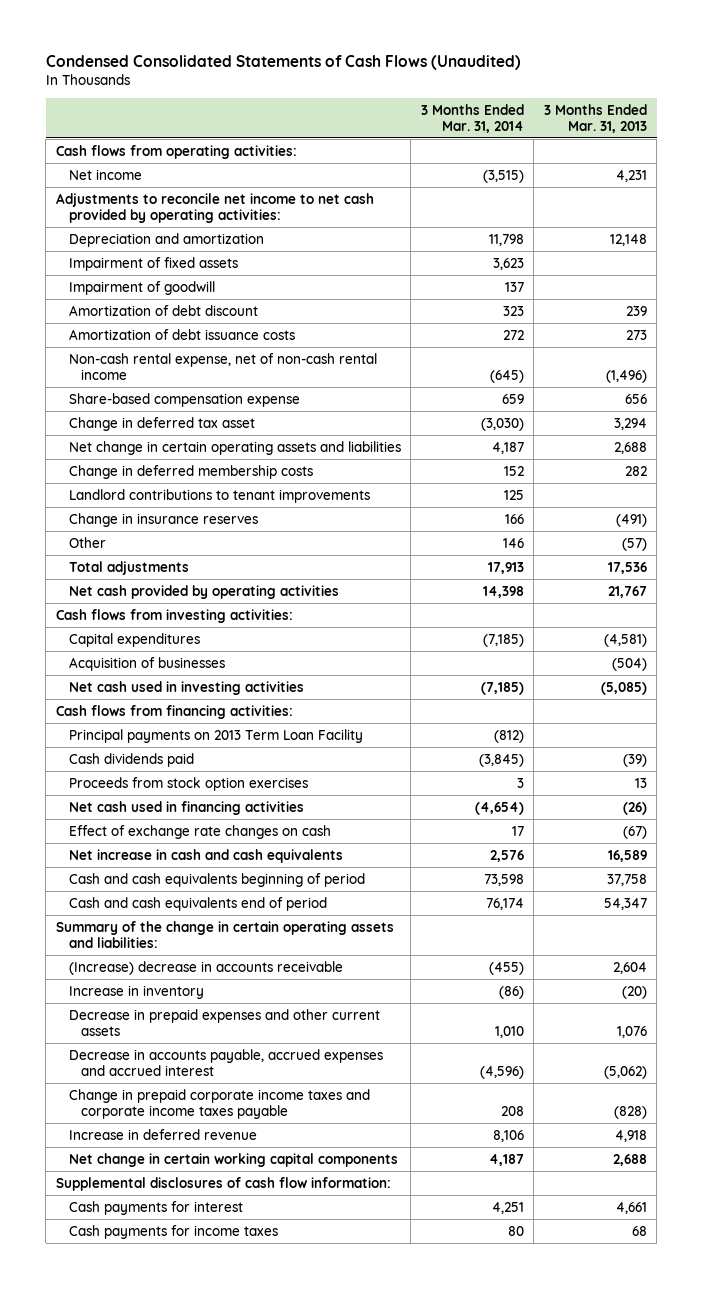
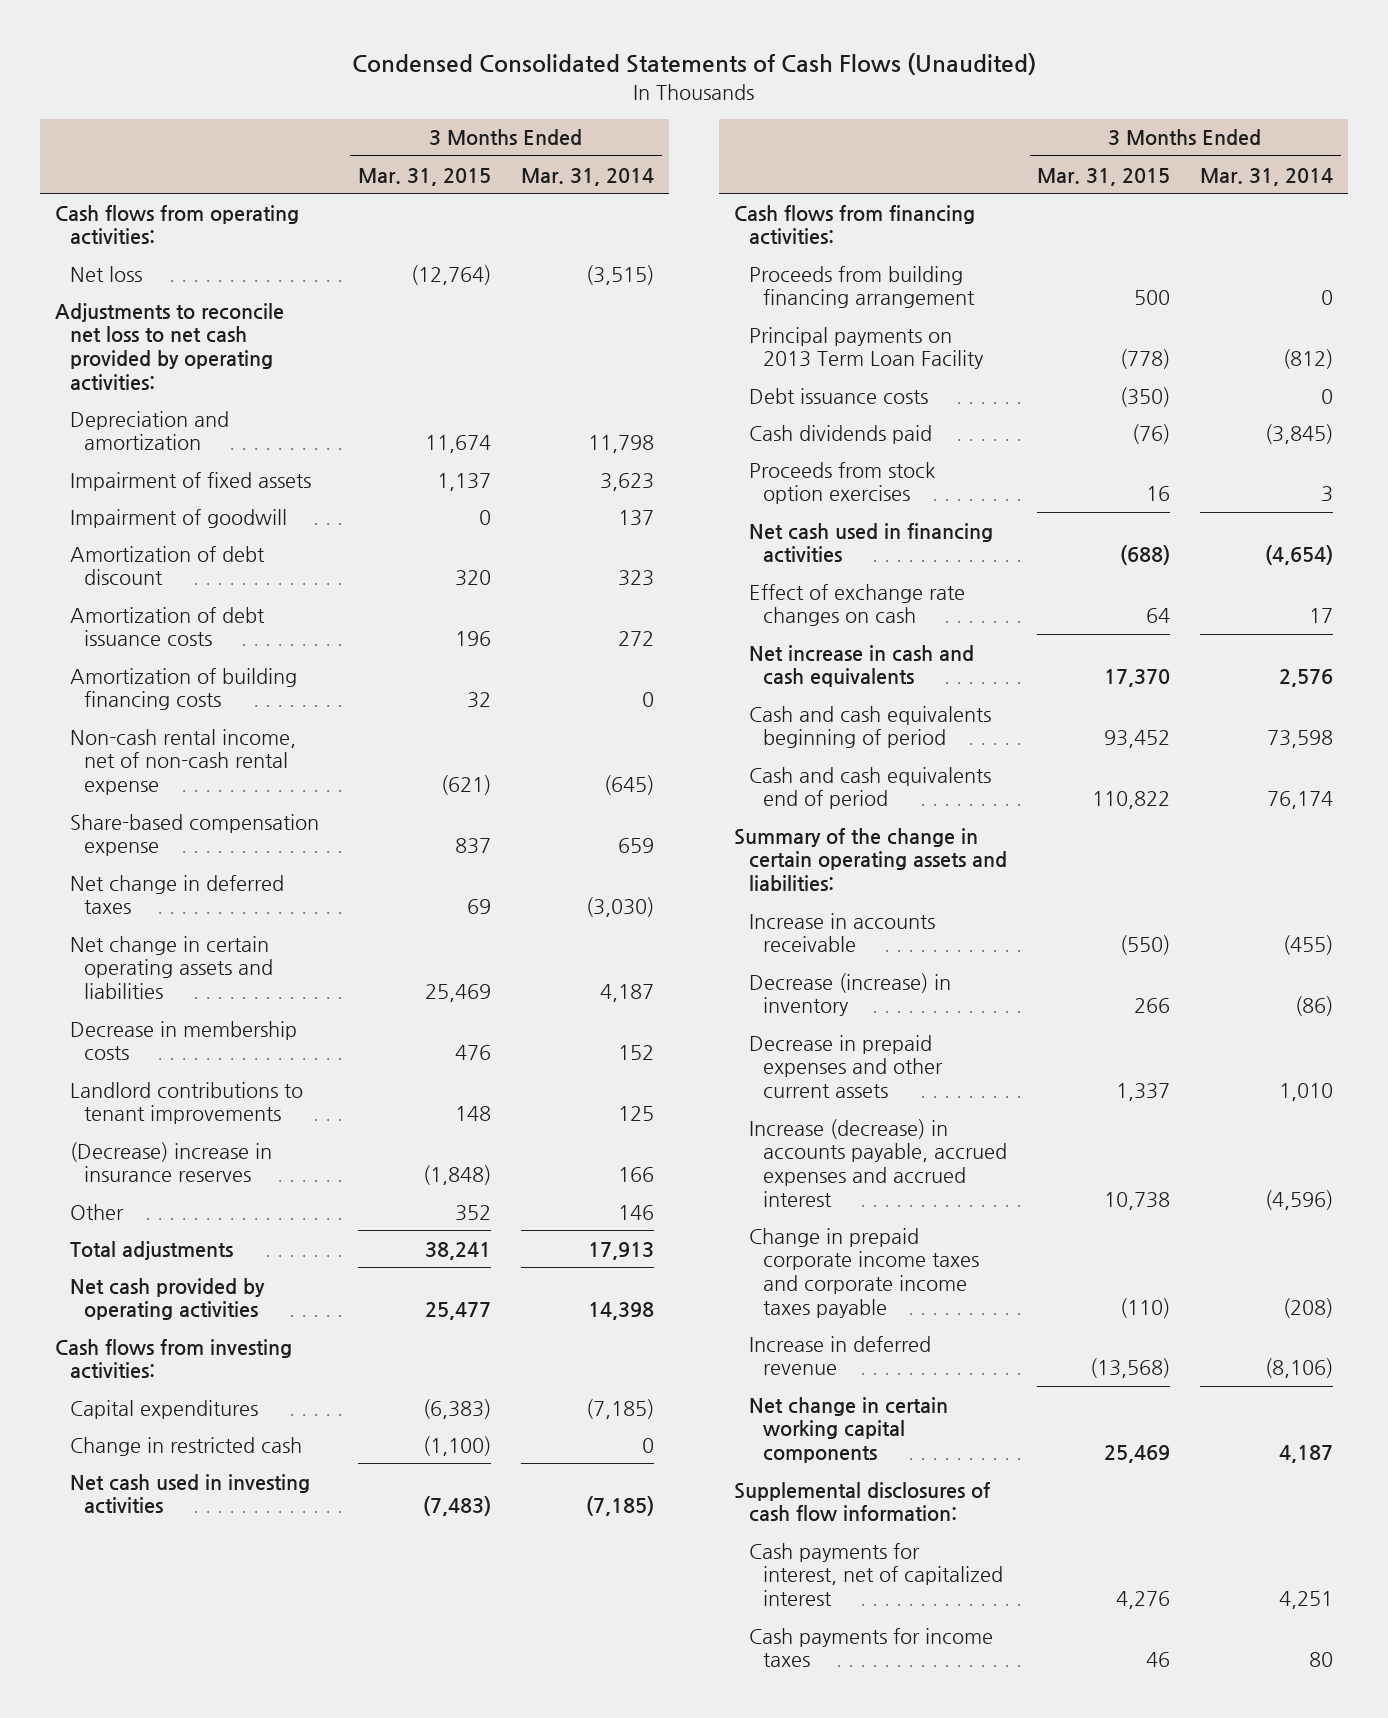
[543,103,647,133] 3 Months Ended Mar. 31, 2013 -> none
none -> [357,167,491,186] Mar. 31, 2015
[68,168,142,180] Net income -> [69,265,142,282] Net loss
[56,192,375,223] Adjustments to reconcile net income to net cash provided by operating activities: -> [55,302,285,391] Adjustments to reconcile net loss to net cash provided by operating activities:
none -> [69,667,297,711] Amortization of building financing costs
[68,352,377,380] Non-cash rental expense, net of non-cash rental income -> [69,728,296,795] Non-cash rental income, net of non-cash rental expense
[68,416,255,431] Change in deferred tax asset -> [69,874,284,915] Net change in deferred taxes
[68,464,313,479] Change in deferred membership costs -> [69,1020,297,1061] Decrease in membership costs
[68,512,258,527] Change in insurance reserves -> [69,1141,272,1183] (Decrease) increase in insurance reserves
[68,656,225,671] Acquisition of businesses -> none
none -> [69,1436,302,1456] Change in restricted cash
none -> [748,265,976,309] Proceeds from building financing arrangement
none -> [748,387,928,404] Debt issuance costs
[68,960,343,975] (Increase) decrease in accounts receivable -> [748,912,935,953] Increase in accounts receivable
[68,984,204,999] Increase in inventory -> [748,972,951,1017] Decrease (increase) in inventory
[68,1048,383,1076] Decrease in accounts payable, accrued expenses and accrued interest -> [748,1118,1008,1207] Increase (decrease) in accounts payable, accrued expenses and accrued interest
[500,1105,524,1116] 208 -> [1283,1297,1334,1318] (208)
[492,1129,524,1142] 8,106 -> [1265,1358,1334,1379] (8,106)
[68,1200,243,1215] Cash payments for interest -> [748,1542,1004,1606] Cash payments for interest, net of capitalized interest

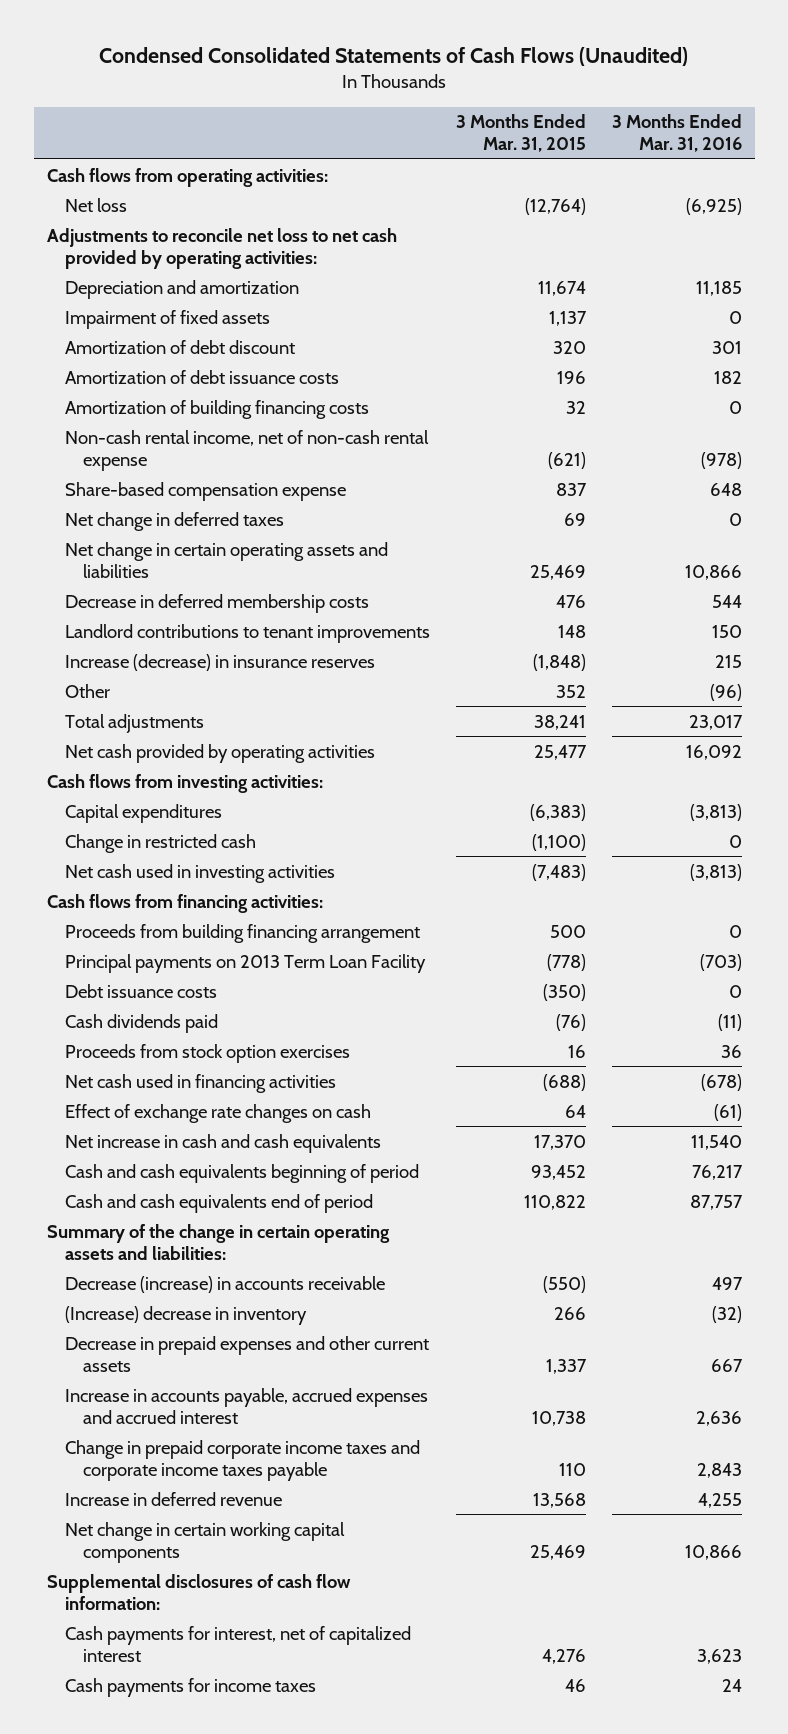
[521,167,655,186] Mar. 31, 2014 -> none
none -> [611,114,742,153] 3 Months Ended Mar. 31, 2016
[69,508,287,528] Impairment of goodwill -> none
[69,1020,297,1061] Decrease in membership costs -> [64,593,369,613] Decrease in deferred membership costs
[69,1141,272,1183] (Decrease) increase in insurance reserves -> [64,653,375,671] Increase (decrease) in insurance reserves
[748,912,935,953] Increase in accounts receivable -> [64,1275,385,1293] Decrease (increase) in accounts receivable
[748,972,951,1017] Decrease (increase) in inventory -> [64,1305,307,1325] (Increase) decrease in inventory
[748,1118,1008,1207] Increase (decrease) in accounts payable, accrued expenses and accrued interest -> [64,1387,428,1424] Increase in accounts payable, accrued expenses and accrued interest
[1120,1297,1171,1318] (110) -> [558,1462,586,1476] 110
[1090,1358,1171,1379] (13,568) -> [532,1492,586,1508] 13,568

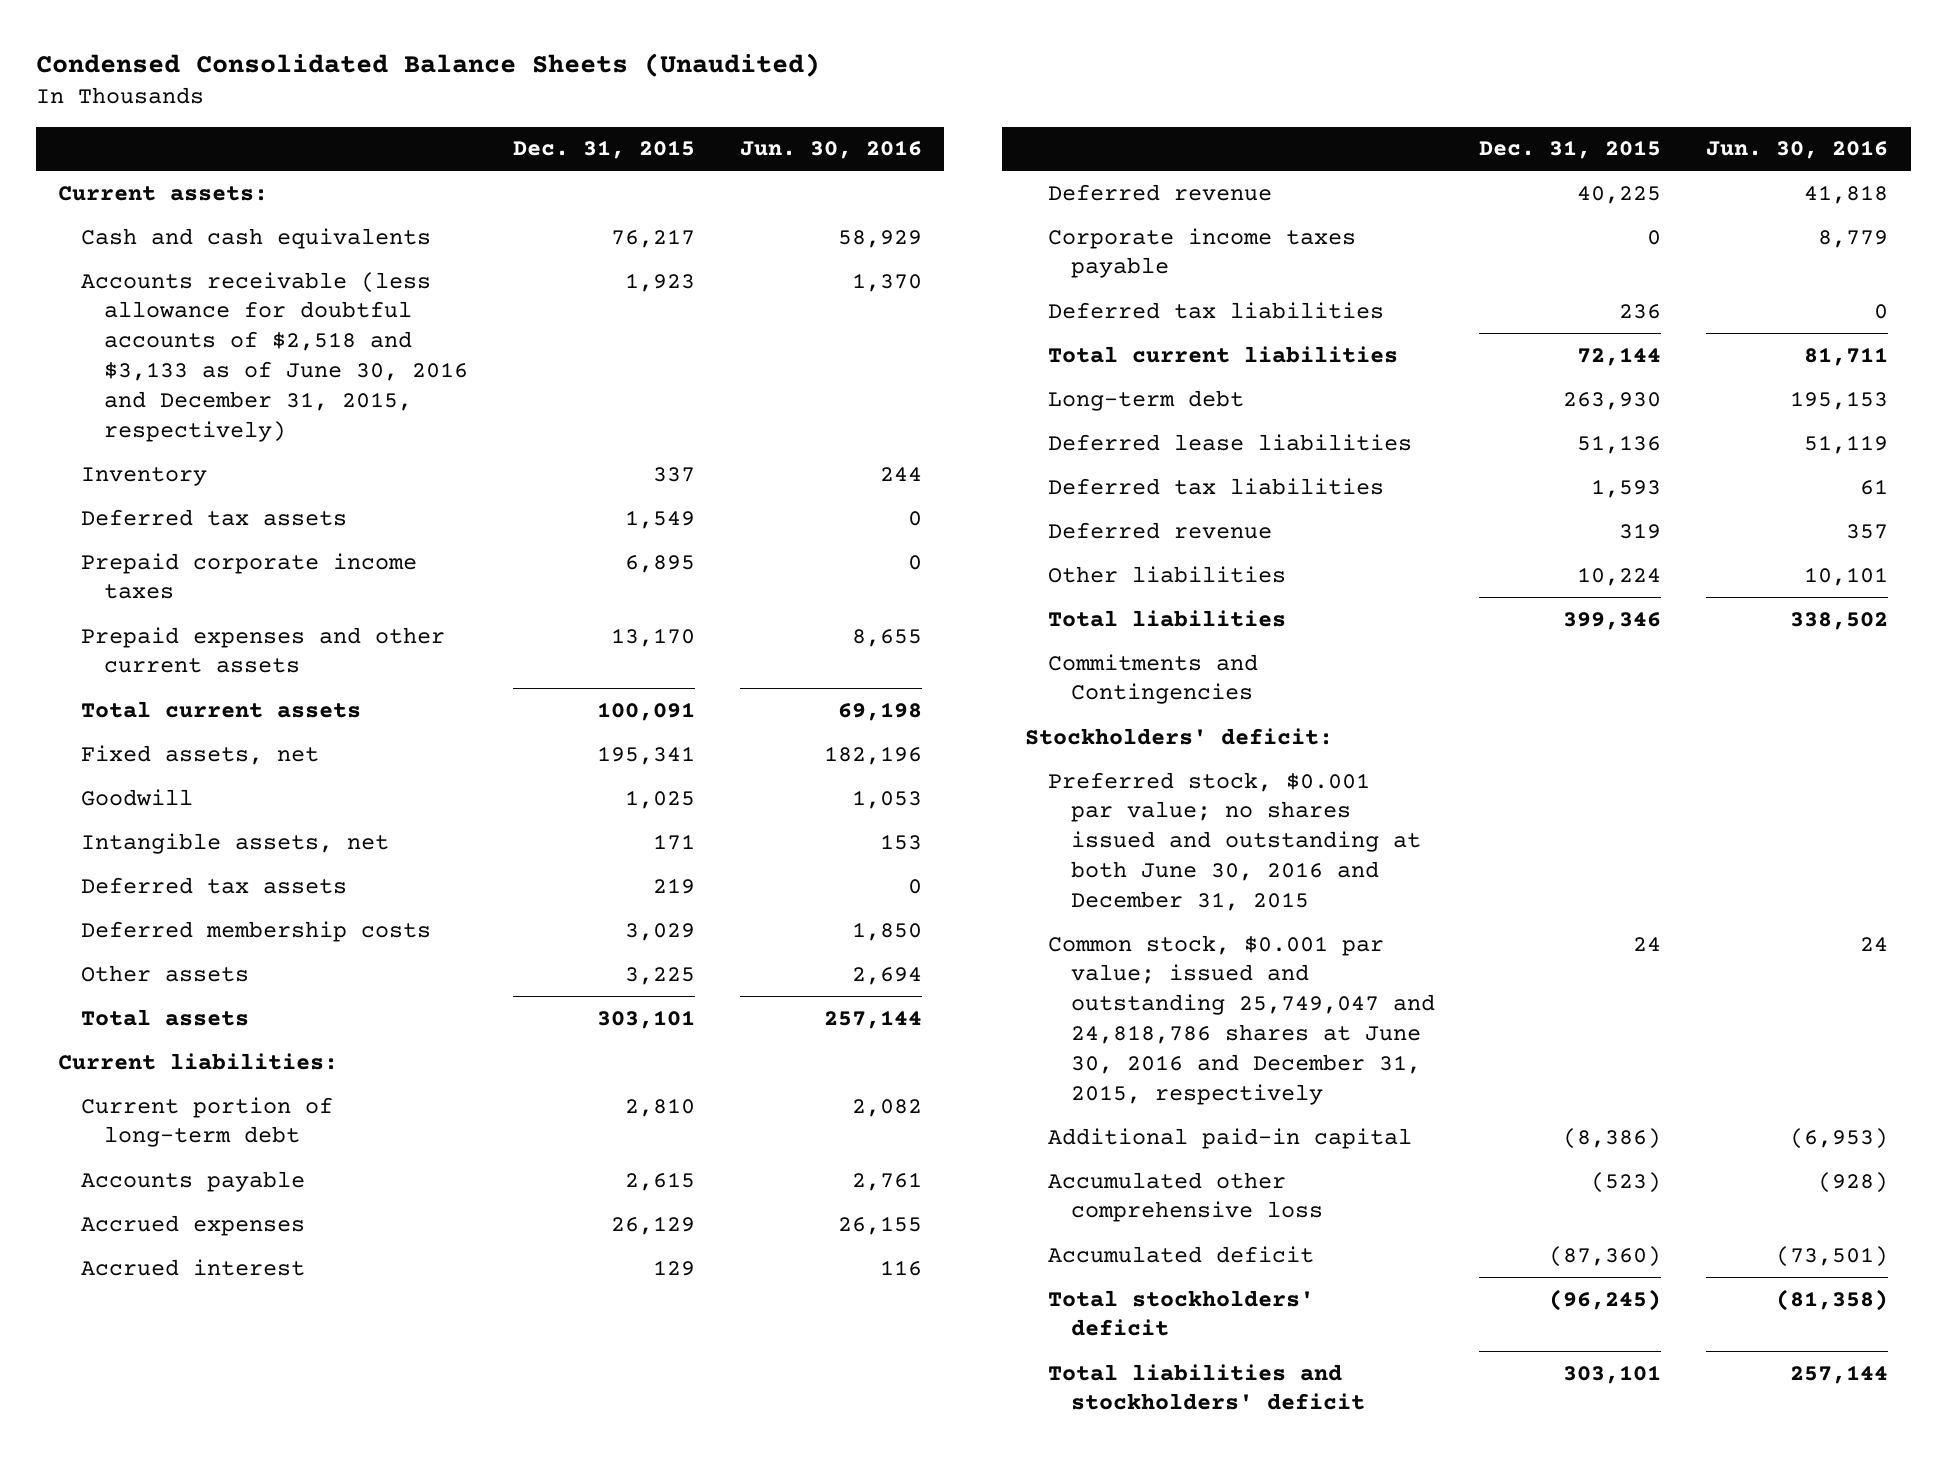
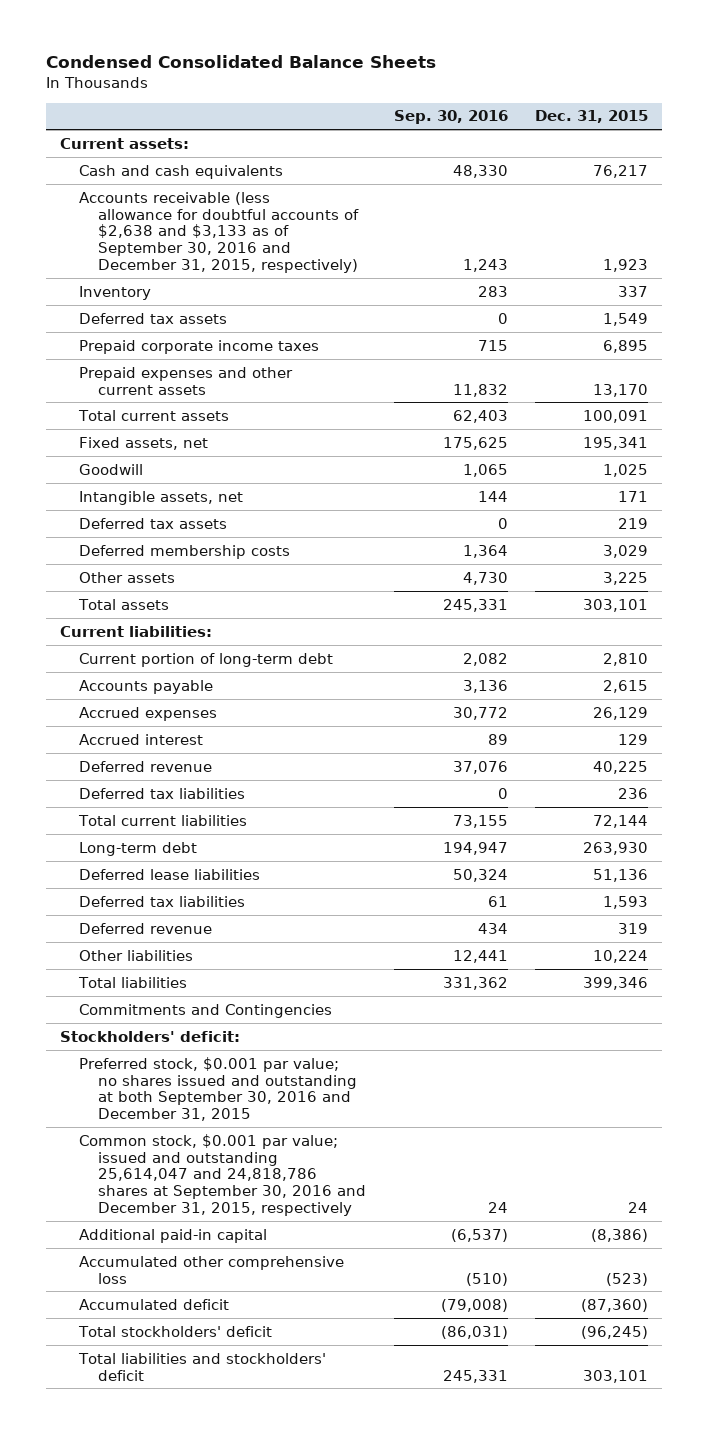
[35,53,820,78] Condensed Consolidated Balance Sheets (Unaudited) -> [45,55,436,69] Condensed Consolidated Balance Sheets
[739,140,922,160] Jun. 30, 2016 -> none
none -> [393,110,508,125] Sep. 30, 2016
[81,271,469,442] Accounts receivable (less allowance for doubtful accounts of $2,518 and $3,133 as of June 30, 2016 and December 31, 2015, respectively) -> [78,191,359,274] Accounts receivable (less allowance for doubtful accounts of $2,638 and $3,133 as of September 30, 2016 and December 31, 2015, respectively)
[1047,227,1356,279] Corporate income taxes payable -> none
[1047,771,1421,912] Preferred stock, $0.001 par value; no shares issued and outstanding at both June 30, 2016 and December 31, 2015 -> [78,1056,357,1122] Preferred stock, $0.001 par value; no shares issued and outstanding at both September 30, 2016 and December 31, 2015
[1047,934,1435,1105] Common stock, $0.001 par value; issued and outstanding 25,749,047 and 24,818,786 shares at June 30, 2016 and December 31, 2015, respectively -> [78,1133,366,1217] Common stock, $0.001 par value; issued and outstanding 25,614,047 and 24,818,786 shares at September 30, 2016 and December 31, 2015, respectively

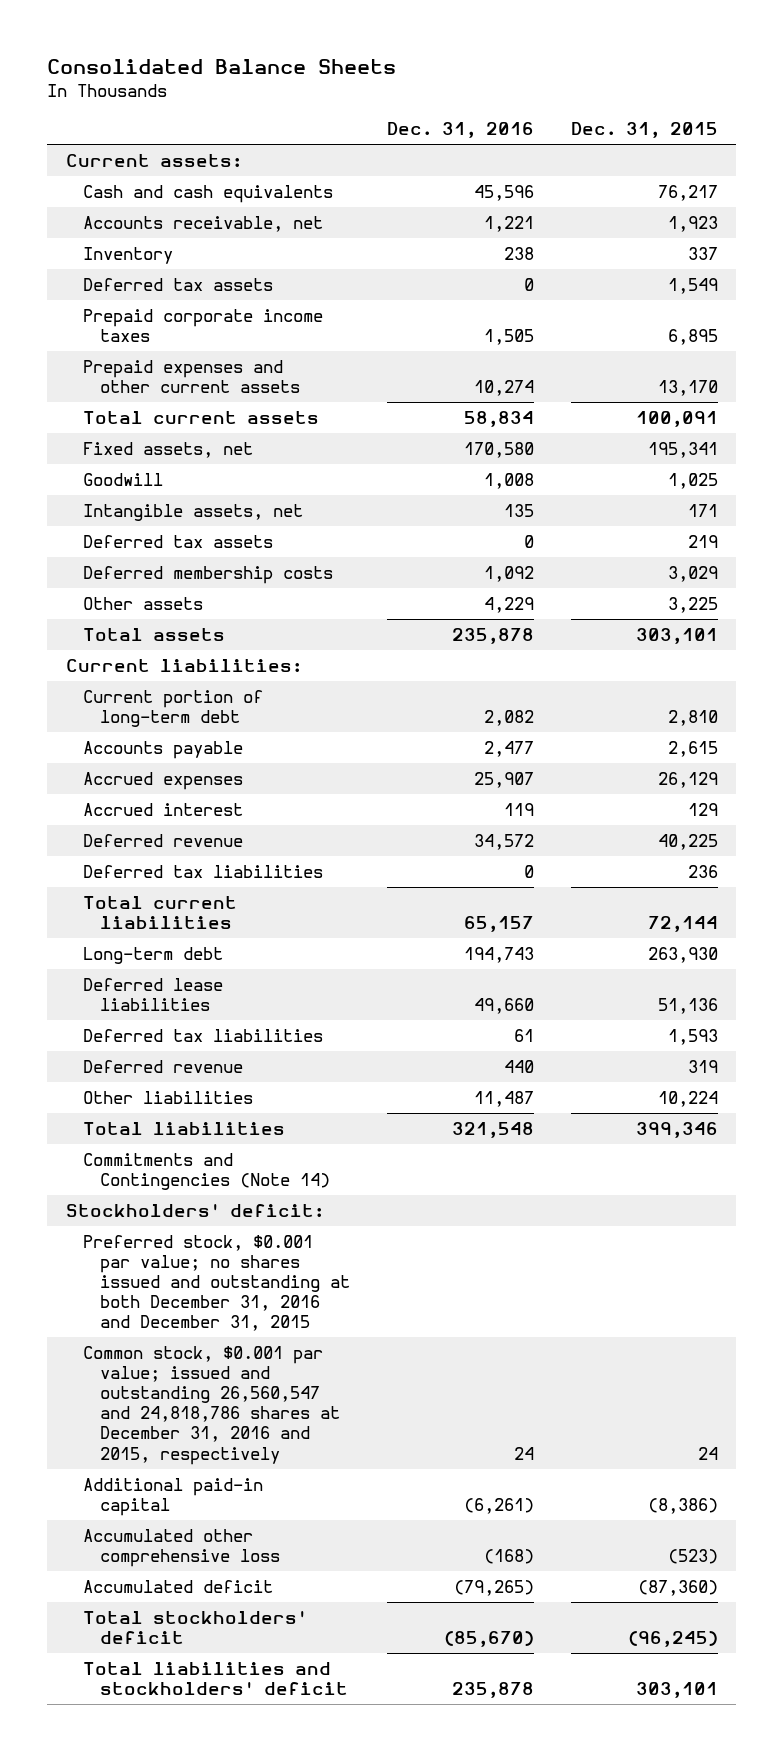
[45,55,436,69] Condensed Consolidated Balance Sheets -> [47,58,397,74] Consolidated Balance Sheets
[393,110,508,125] Sep. 30, 2016 -> none
none -> [386,122,534,139] Dec. 31, 2016
[78,191,359,274] Accounts receivable (less allowance for doubtful accounts of $2,638 and $3,133 as of September 30, 2016 and December 31, 2015, respectively) -> [82,215,323,232] Accounts receivable, net
[78,1003,332,1018] Commitments and Contingencies -> [82,1152,331,1190] Commitments and Contingencies (Note 14)
[78,1056,357,1122] Preferred stock, $0.001 par value; no shares issued and outstanding at both September 30, 2016 and December 31, 2015 -> [82,1234,351,1332] Preferred stock, $0.001 par value; no shares issued and outstanding at both December 31, 2016 and December 31, 2015
[78,1133,366,1217] Common stock, $0.001 par value; issued and outstanding 25,614,047 and 24,818,786 shares at September 30, 2016 and December 31, 2015, respectively -> [82,1345,341,1465] Common stock, $0.001 par value; issued and outstanding 26,560,547 and 24,818,786 shares at December 31, 2016 and 2015, respectively

